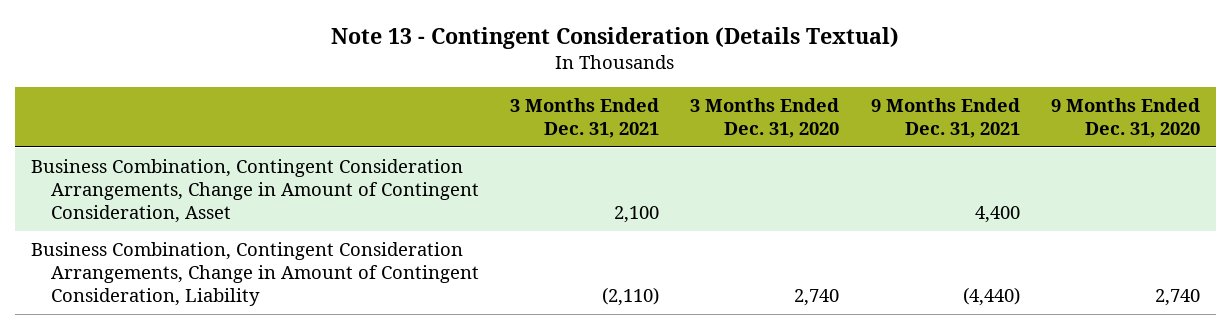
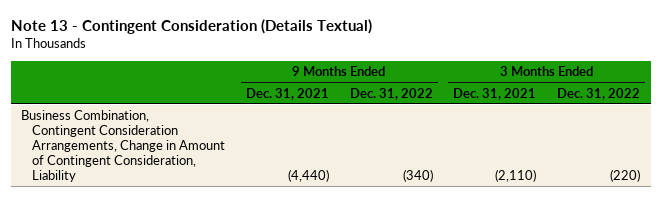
[690,97,840,139] 3 Months Ended Dec. 31, 2020 -> none
[1051,97,1201,139] 9 Months Ended Dec. 31, 2020 -> none
none -> [349,87,433,100] Dec. 31, 2022
none -> [557,87,641,100] Dec. 31, 2022
[30,158,479,224] Business Combination, Contingent Consideration Arrangements, Change in Amount of Contingent Consideration, Asset -> none

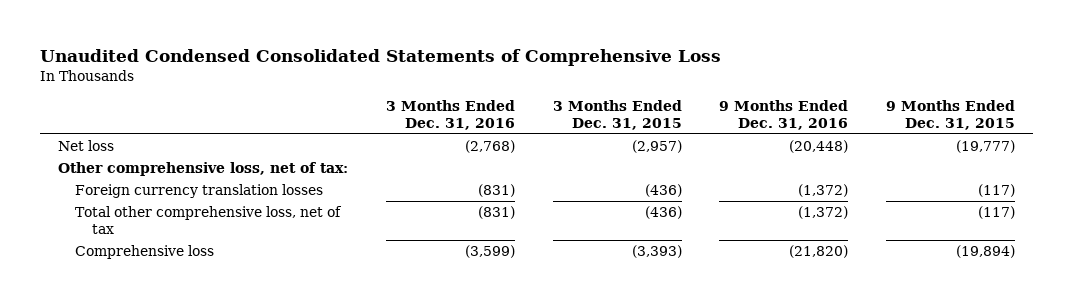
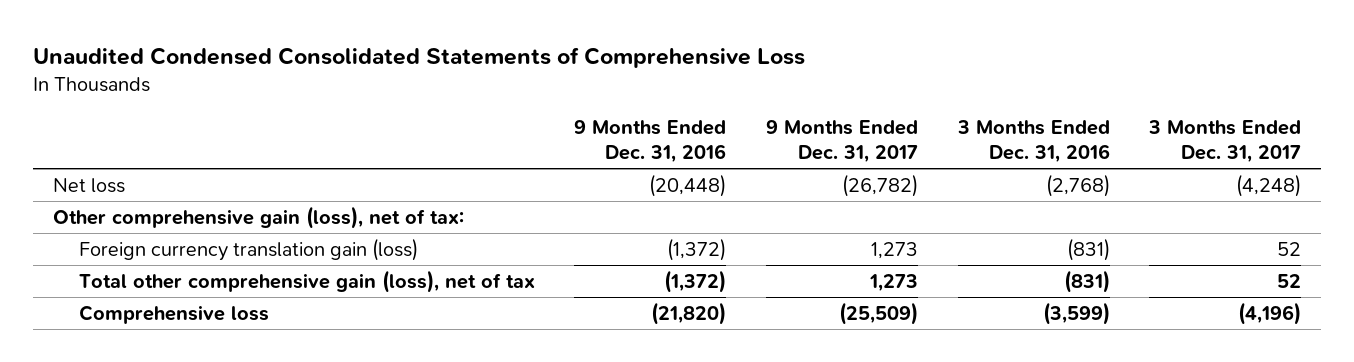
[552,100,682,131] 3 Months Ended Dec. 31, 2015 -> none
[885,100,1015,131] 9 Months Ended Dec. 31, 2015 -> none
none -> [765,120,918,163] 9 Months Ended Dec. 31, 2017
none -> [1148,120,1302,163] 3 Months Ended Dec. 31, 2017
[58,162,349,177] Other comprehensive loss, net of tax: -> [52,206,464,230] Other comprehensive gain (loss), net of tax:
[75,184,324,199] Foreign currency translation losses -> [78,238,418,262] Foreign currency translation gain (loss)
[75,206,343,234] Total other comprehensive loss, net of tax -> [78,270,535,294] Total other comprehensive gain (loss), net of tax

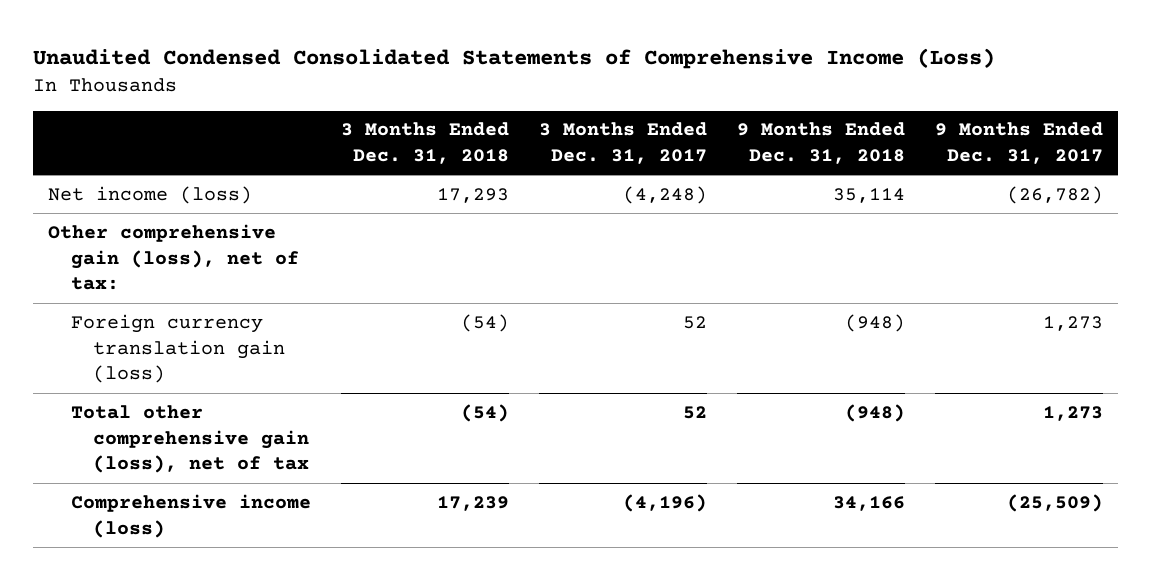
[33,47,806,69] Unaudited Condensed Consolidated Statements of Comprehensive Loss -> [33,48,996,70] Unaudited Condensed Consolidated Statements of Comprehensive Income (Loss)
[574,120,727,163] 9 Months Ended Dec. 31, 2016 -> none
[956,120,1110,163] 3 Months Ended Dec. 31, 2016 -> none
none -> [340,122,509,165] 3 Months Ended Dec. 31, 2018
none -> [736,122,905,165] 9 Months Ended Dec. 31, 2018
[52,178,125,194] Net loss -> [48,185,253,204] Net income (loss)
[78,305,269,325] Comprehensive loss -> [70,493,311,538] Comprehensive income (loss)

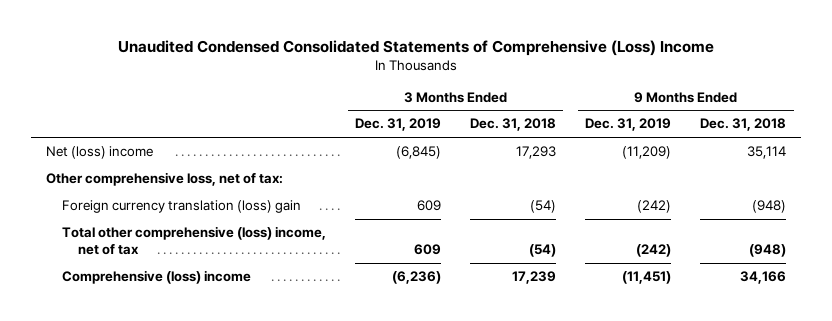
[33,48,996,70] Unaudited Condensed Consolidated Statements of Comprehensive Income (Loss) -> [118,39,715,56] Unaudited Condensed Consolidated Statements of Comprehensive (Loss) Income
[538,122,707,165] 3 Months Ended Dec. 31, 2017 -> none
[934,122,1103,165] 9 Months Ended Dec. 31, 2017 -> none
none -> [355,118,442,132] Dec. 31, 2019
none -> [585,118,672,132] Dec. 31, 2019
[48,185,253,204] Net income (loss) -> [45,146,153,160] Net (loss) income
[48,223,299,291] Other comprehensive gain (loss), net of tax: -> [45,172,283,187] Other comprehensive loss, net of tax:
[70,313,286,384] Foreign currency translation gain (loss) -> [61,200,301,214] Foreign currency translation (loss) gain
[70,404,310,474] Total other comprehensive gain (loss), net of tax -> [61,226,326,256] Total other comprehensive (loss) income, net of tax
[70,493,311,538] Comprehensive income (loss) -> [61,270,251,285] Comprehensive (loss) income

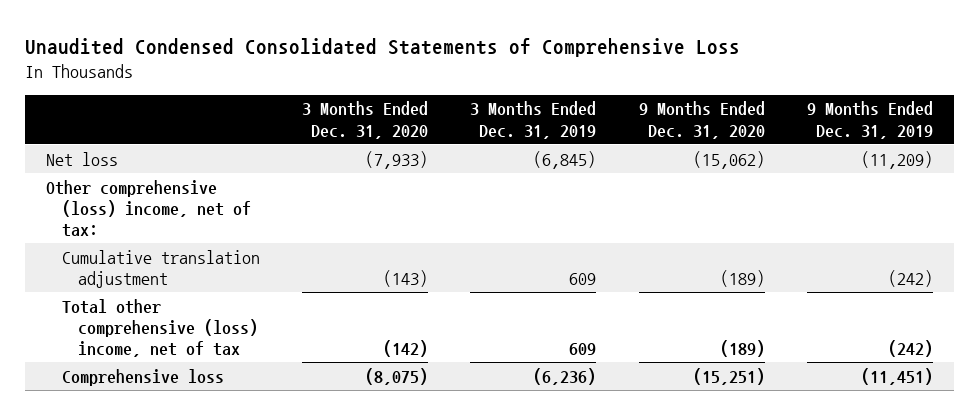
[118,39,715,56] Unaudited Condensed Consolidated Statements of Comprehensive (Loss) Income -> [24,37,740,57] Unaudited Condensed Consolidated Statements of Comprehensive Loss
[470,118,557,132] Dec. 31, 2018 -> none
[700,118,787,132] Dec. 31, 2018 -> none
none -> [302,101,429,139] 3 Months Ended Dec. 31, 2020
none -> [638,101,765,139] 9 Months Ended Dec. 31, 2020
[45,146,153,160] Net (loss) income -> [45,151,118,166] Net loss
[45,172,283,187] Other comprehensive loss, net of tax: -> [45,179,252,237] Other comprehensive (loss) income, net of tax:
[61,200,301,214] Foreign currency translation (loss) gain -> [62,249,261,288] Cumulative translation adjustment
[61,270,251,285] Comprehensive (loss) income -> [62,368,225,386] Comprehensive loss

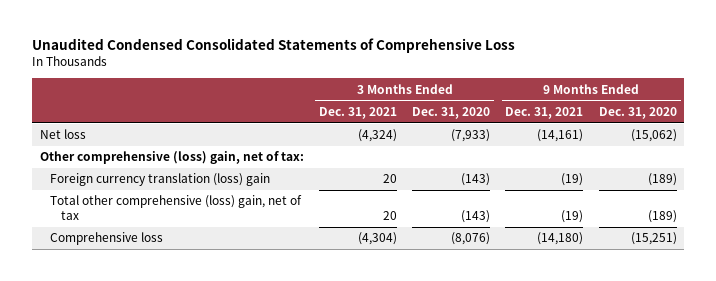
[470,101,597,139] 3 Months Ended Dec. 31, 2019 -> none
[806,101,933,139] 9 Months Ended Dec. 31, 2019 -> none
none -> [318,107,397,120] Dec. 31, 2021
none -> [505,107,584,120] Dec. 31, 2021
[45,179,252,237] Other comprehensive (loss) income, net of tax: -> [39,151,304,165] Other comprehensive (loss) gain, net of tax:
[62,249,261,288] Cumulative translation adjustment -> [50,173,271,187] Foreign currency translation (loss) gain
[62,298,259,357] Total other comprehensive (loss) income, net of tax -> [50,195,303,220] Total other comprehensive (loss) gain, net of tax
[383,339,429,357] (142) -> [461,209,491,223] (143)
[365,367,429,385] (8,075) -> [451,232,491,246] (8,076)

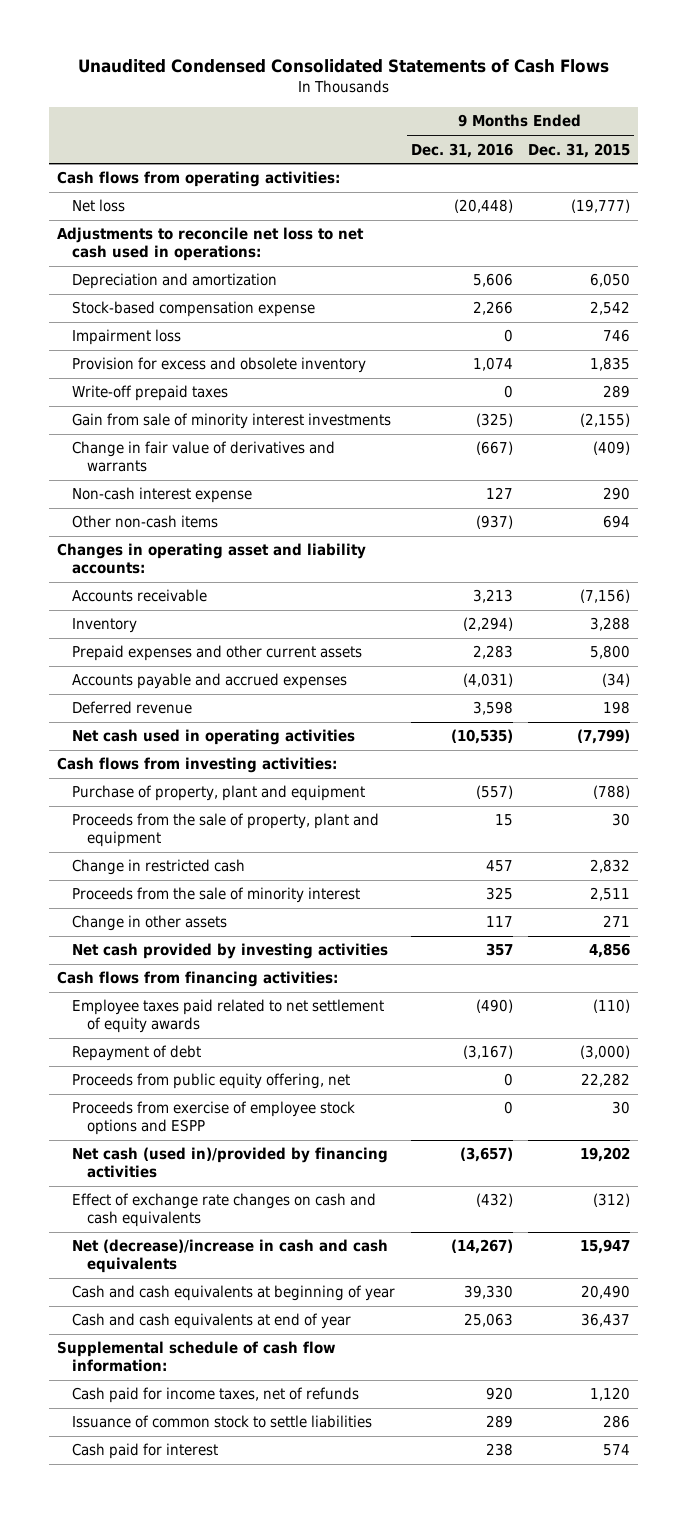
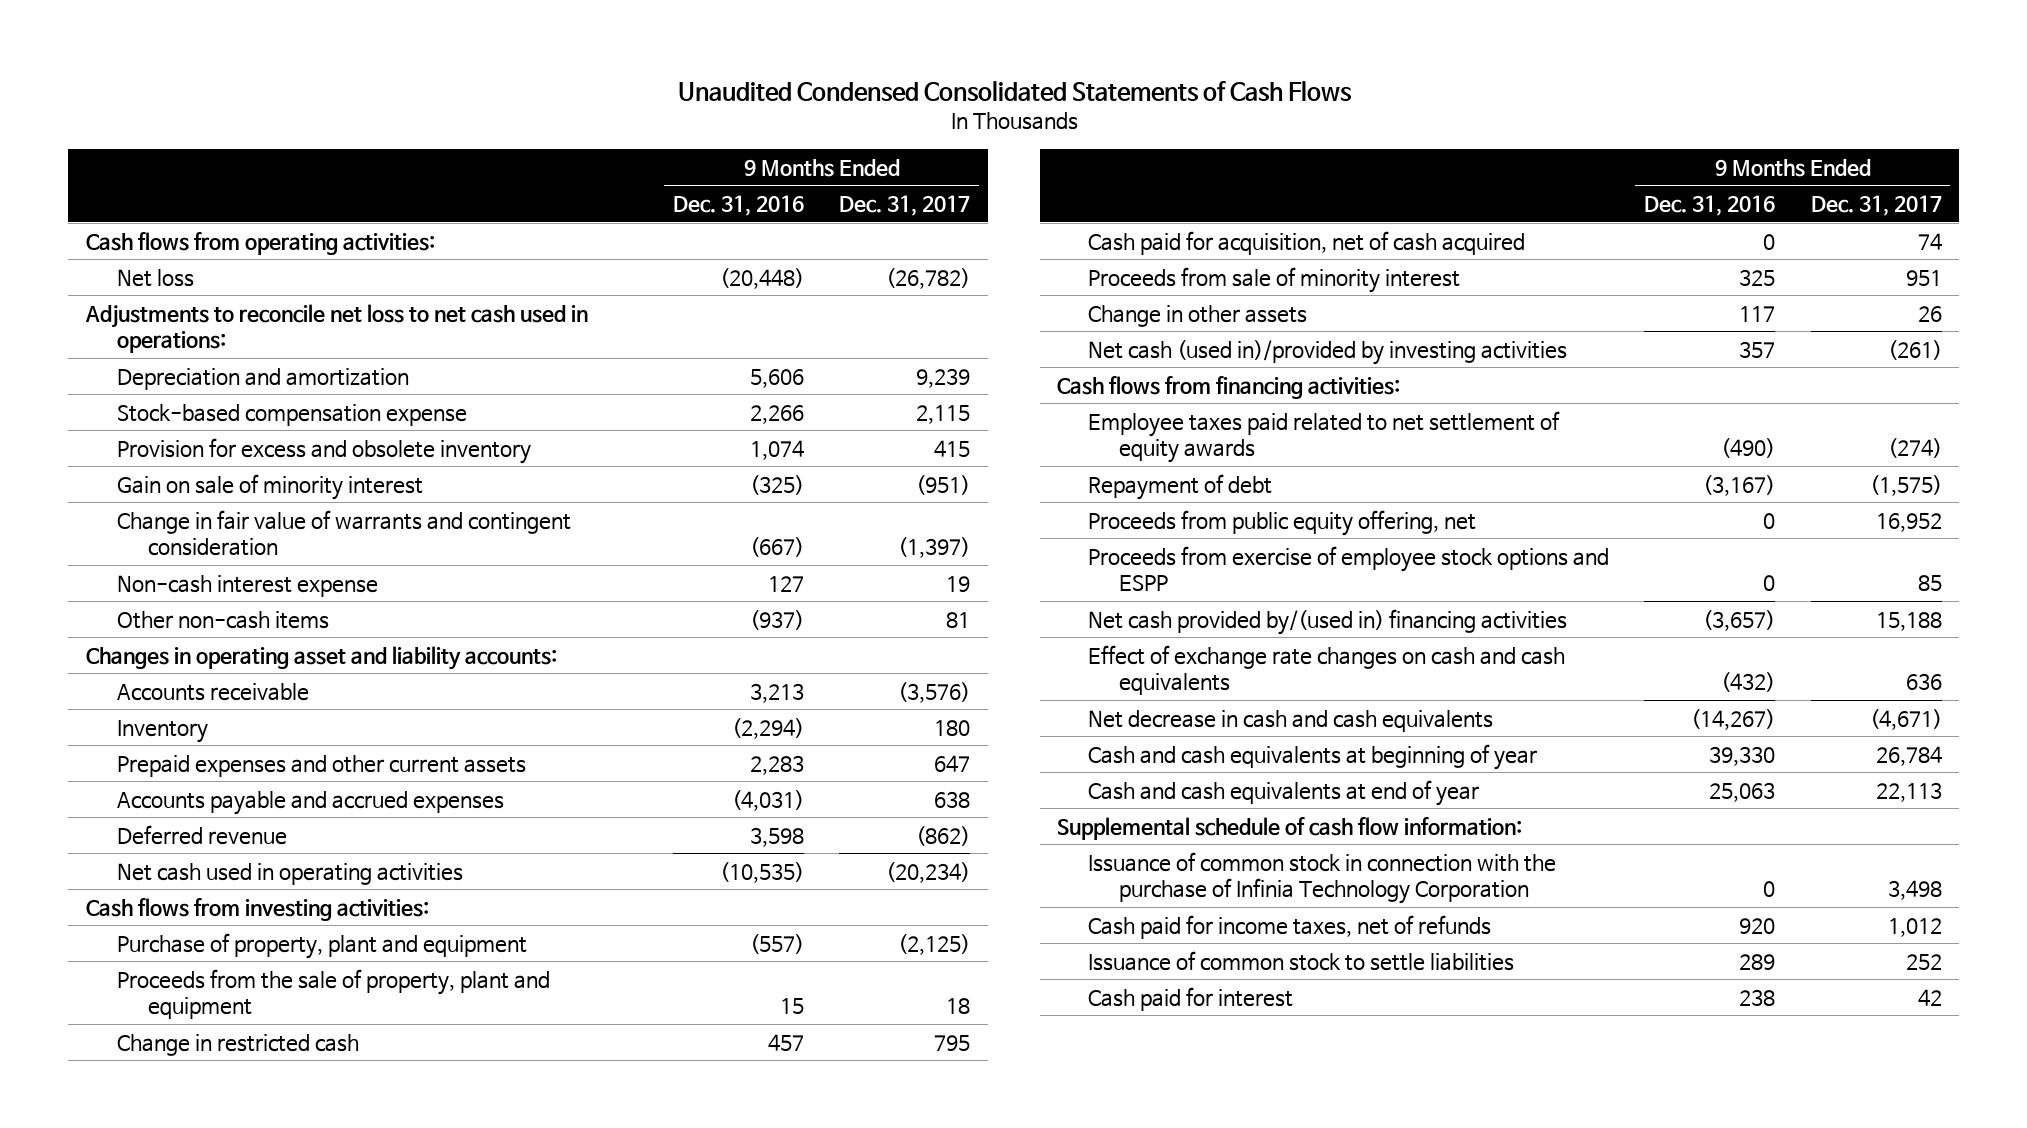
[528,142,631,158] Dec. 31, 2015 -> none
none -> [839,195,971,217] Dec. 31, 2017
[71,329,181,346] Impairment loss -> none
[71,385,228,402] Write-off prepaid taxes -> none
[71,413,391,430] Gain from sale of minority interest investments -> [116,473,423,500] Gain on sale of minority interest
[71,441,335,472] Change in fair value of derivatives and warrants -> [116,509,571,557] Change in fair value of warrants and contingent consideration
none -> [1088,230,1526,255] Cash paid for acquisition, net of cash acquired
[71,887,360,904] Proceeds from the sale of minority interest -> [1088,266,1461,293] Proceeds from sale of minority interest
[71,943,388,960] Net cash provided by investing activities -> [1088,339,1568,365] Net cash (used in)/provided by investing activities
[71,1147,388,1178] Net cash (used in)/provided by financing activities -> [1088,608,1568,635] Net cash provided by/(used in) financing activities
[71,1239,388,1273] Net (decrease)/increase in cash and cash equivalents -> [1088,709,1494,732] Net decrease in cash and cash equivalents
none -> [1088,851,1557,905] Issuance of common stock in connection with the purchase of Infinia Technology Corporation

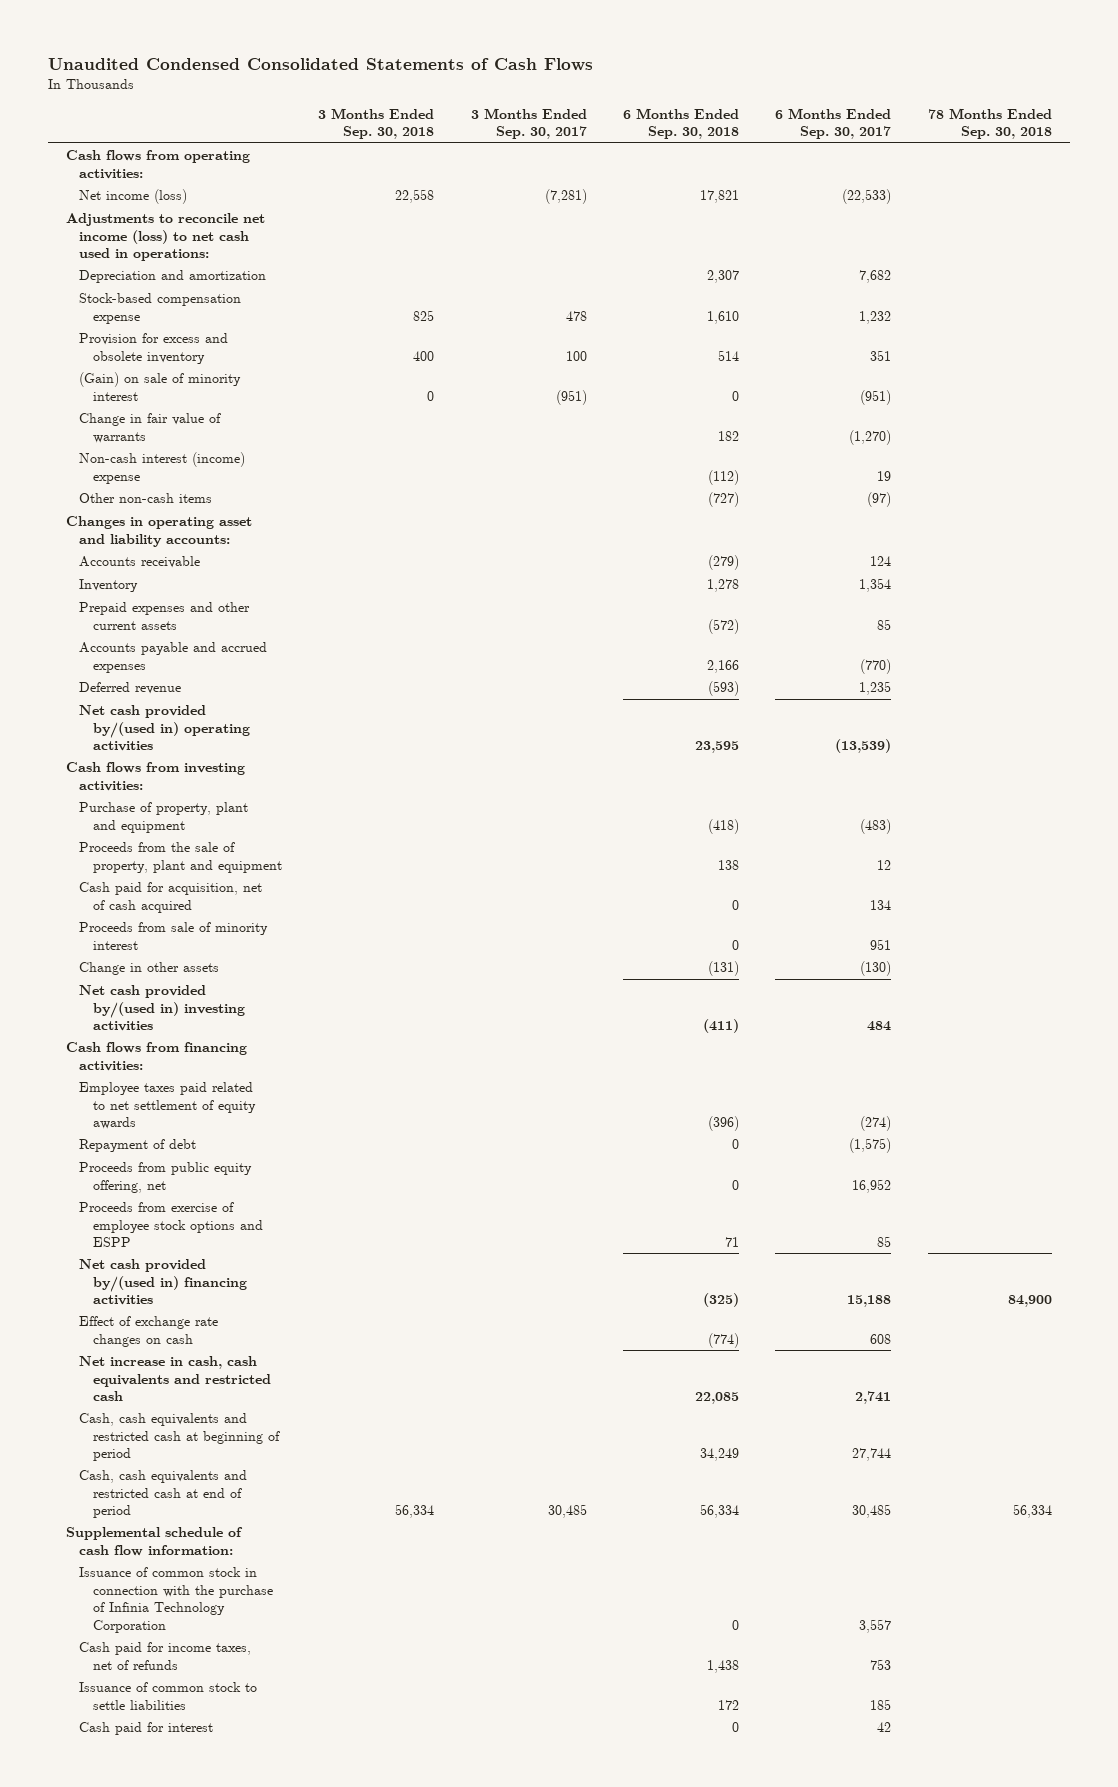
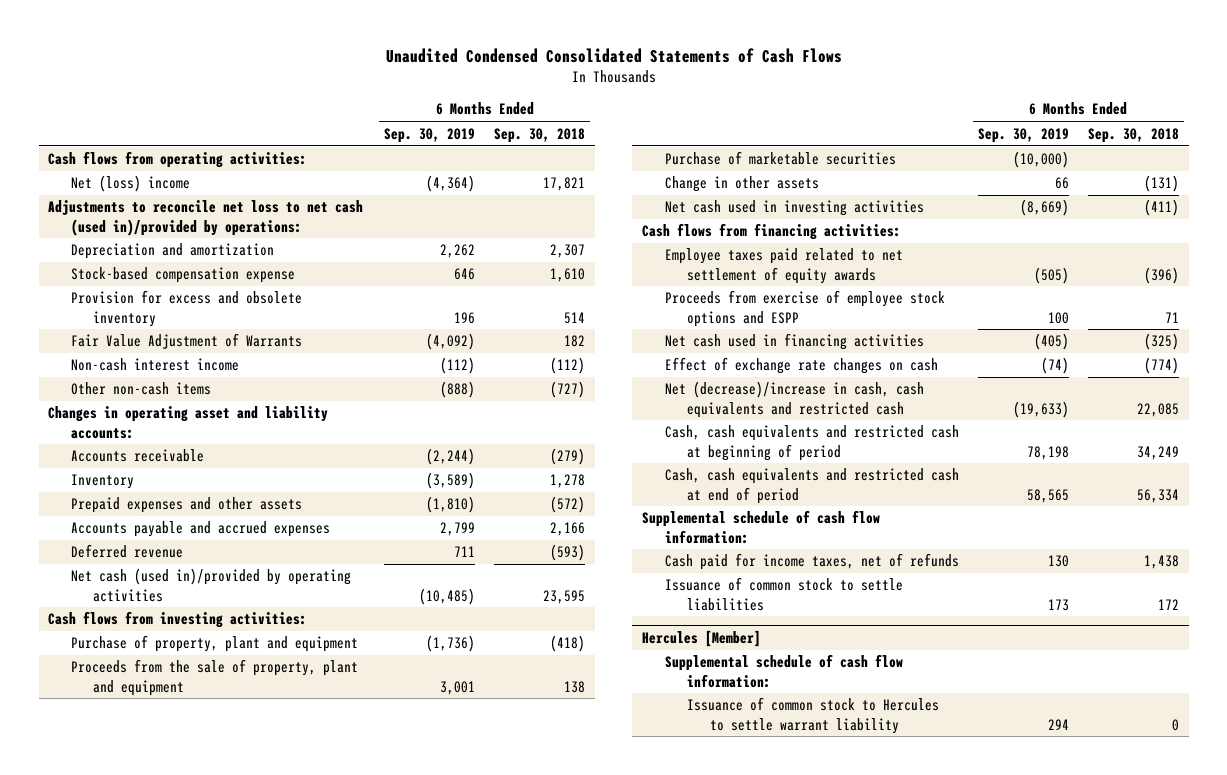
[318,108,435,140] 3 Months Ended Sep. 30, 2018 -> none
[470,108,587,140] 3 Months Ended Sep. 30, 2017 -> none
[775,108,892,140] 6 Months Ended Sep. 30, 2017 -> none
[927,108,1052,140] 78 Months Ended Sep. 30, 2018 -> none
none -> [384,127,476,143] Sep. 30, 2019
[79,189,188,205] Net income (loss) -> [70,175,190,193] Net (loss) income
[65,213,265,262] Adjustments to reconcile net income (loss) to net cash used in operations: -> [48,200,364,236] Adjustments to reconcile net loss to net cash (used in)/provided by operations:
[79,372,242,401] (Gain) on sale of minority interest -> none
[79,413,222,443] Change in fair value of warrants -> [70,333,302,350] Fair Value Adjustment of Warrants
[79,452,246,484] Non-cash interest (income) expense -> [70,358,239,372] Non-cash interest income
[79,602,251,630] Prepaid expenses and other current assets -> [70,497,302,514] Prepaid expenses and other assets
[79,705,250,752] Net cash provided by/(used in) operating activities -> [70,568,351,602] Net cash (used in)/provided by operating activities
[79,882,263,913] Cash paid for acquisition, net of cash acquired -> none
[79,922,269,950] Proceeds from sale of minority interest -> none
none -> [664,151,896,166] Purchase of marketable securities
[79,985,245,1032] Net cash provided by/(used in) investing activities -> [664,200,924,217] Net cash used in investing activities
[79,1139,197,1153] Repayment of debt -> none
[79,1162,253,1193] Proceeds from public equity offering, net -> none
[79,1259,247,1306] Net cash provided by/(used in) financing activities -> [664,333,924,351] Net cash used in financing activities
[79,1356,271,1402] Net increase in cash, cash equivalents and restricted cash -> [664,381,924,418] Net (decrease)/increase in cash, cash equivalents and restricted cash
[79,1567,273,1633] Issuance of common stock in connection with the purchase of Infinia Technology Corporation -> none
[79,1722,214,1736] Cash paid for interest -> none
none -> [641,629,761,647] Hercules [Member]
none -> [664,654,903,688] Supplemental schedule of cash flow information:
none -> [687,697,940,734] Issuance of common stock to Hercules to settle warrant liability

